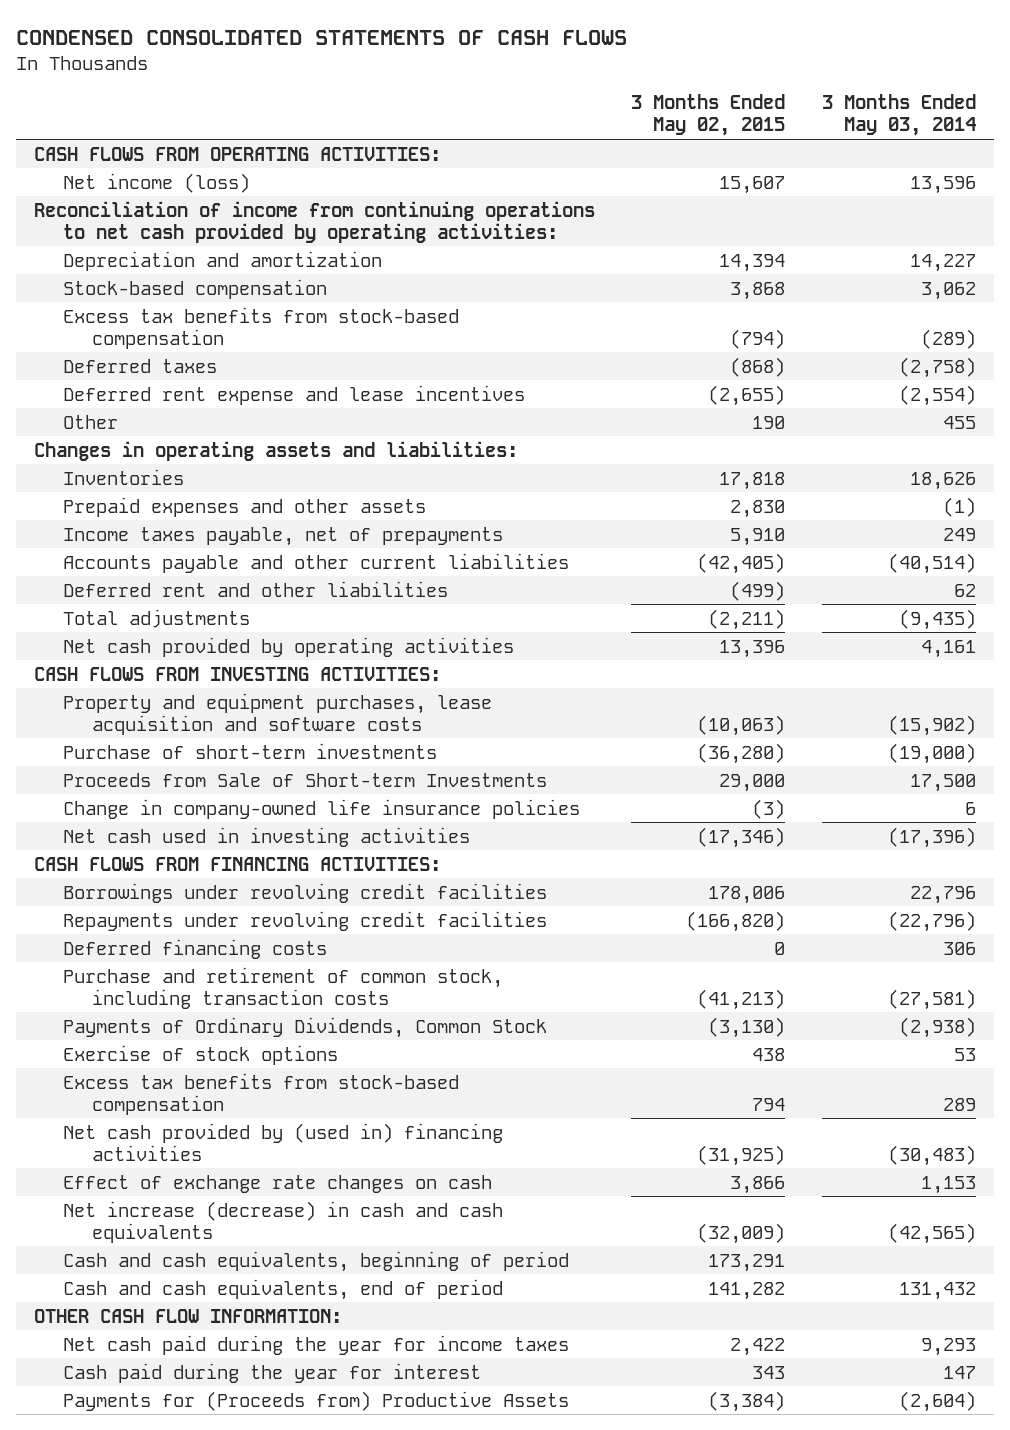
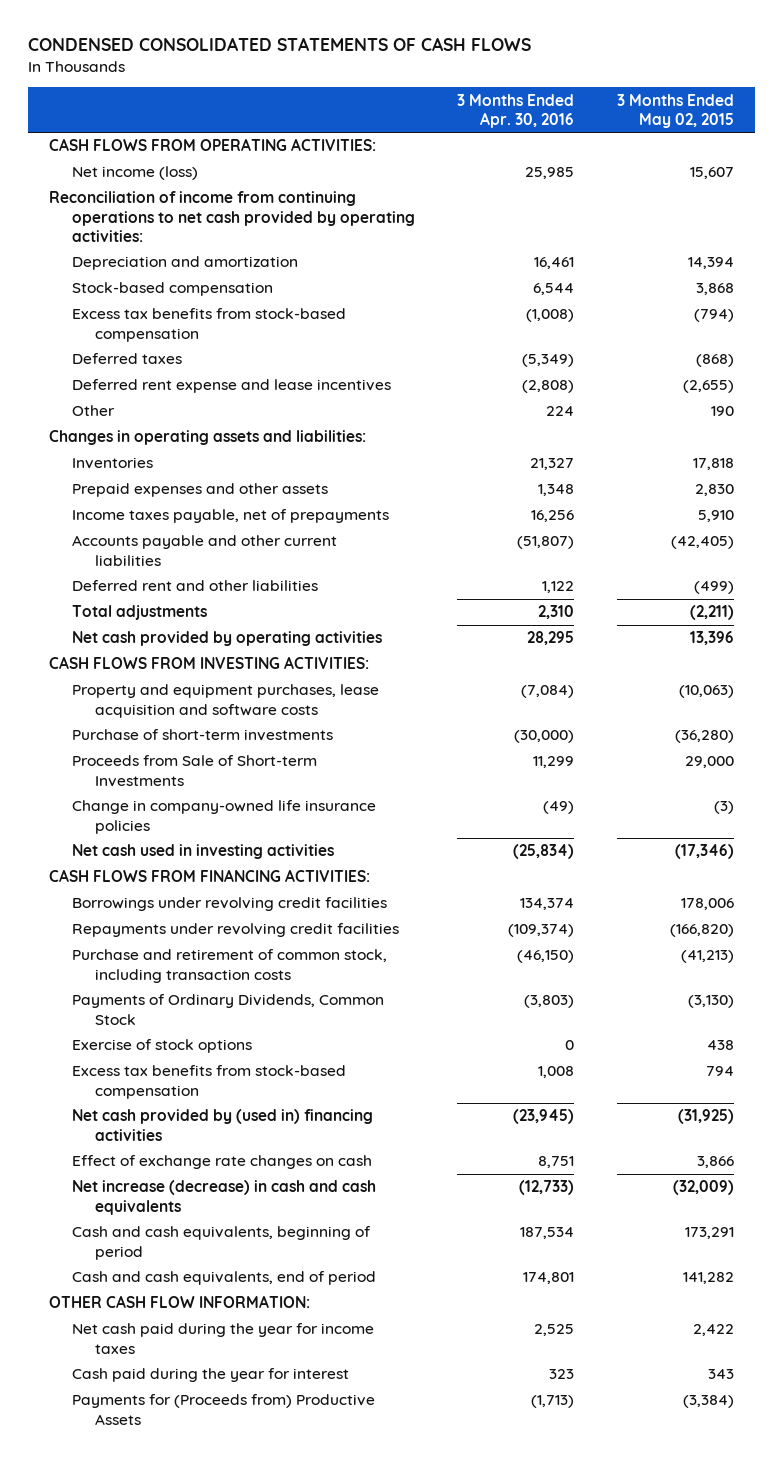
[821,94,976,137] 3 Months Ended May 03, 2014 -> none
none -> [457,93,575,129] 3 Months Ended Apr. 30, 2016
[63,938,328,959] Deferred financing costs -> none

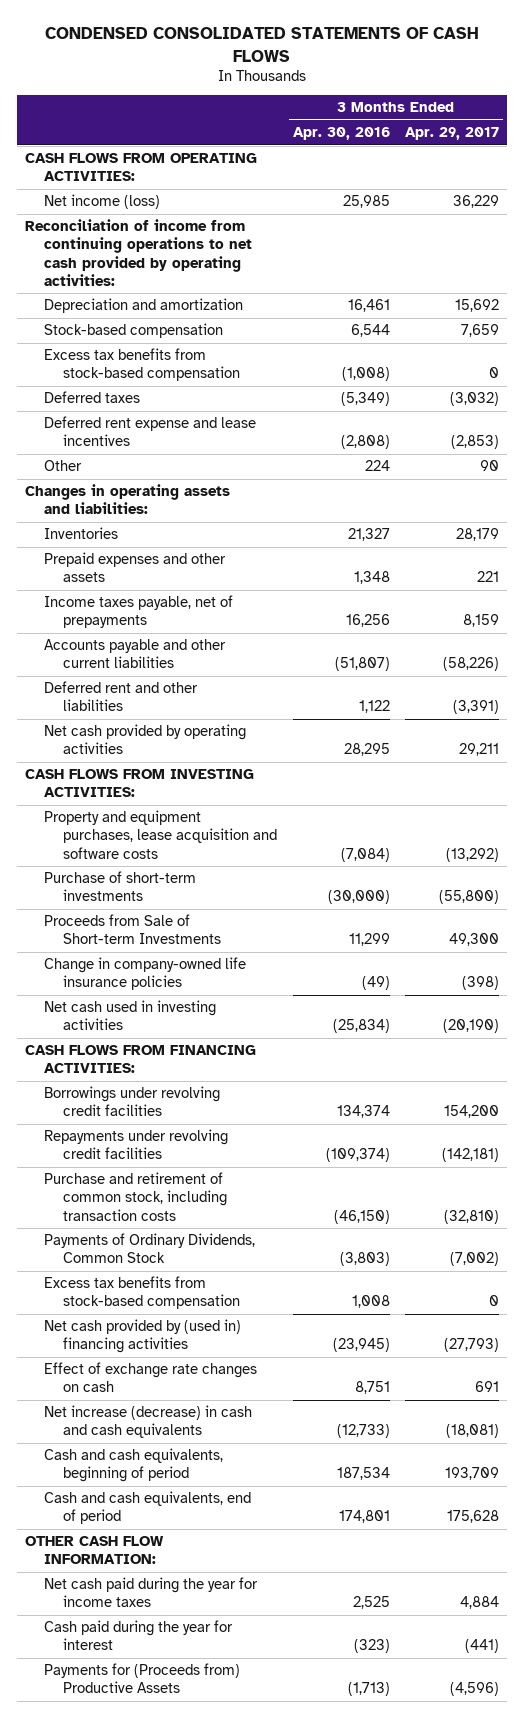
[617,93,735,129] 3 Months Ended May 02, 2015 -> none
none -> [405,127,500,141] Apr. 29, 2017
[71,605,207,621] Total adjustments -> none
[71,1039,252,1054] Exercise of stock options -> none
[549,1369,575,1380] 323 -> [353,1639,390,1654] (323)

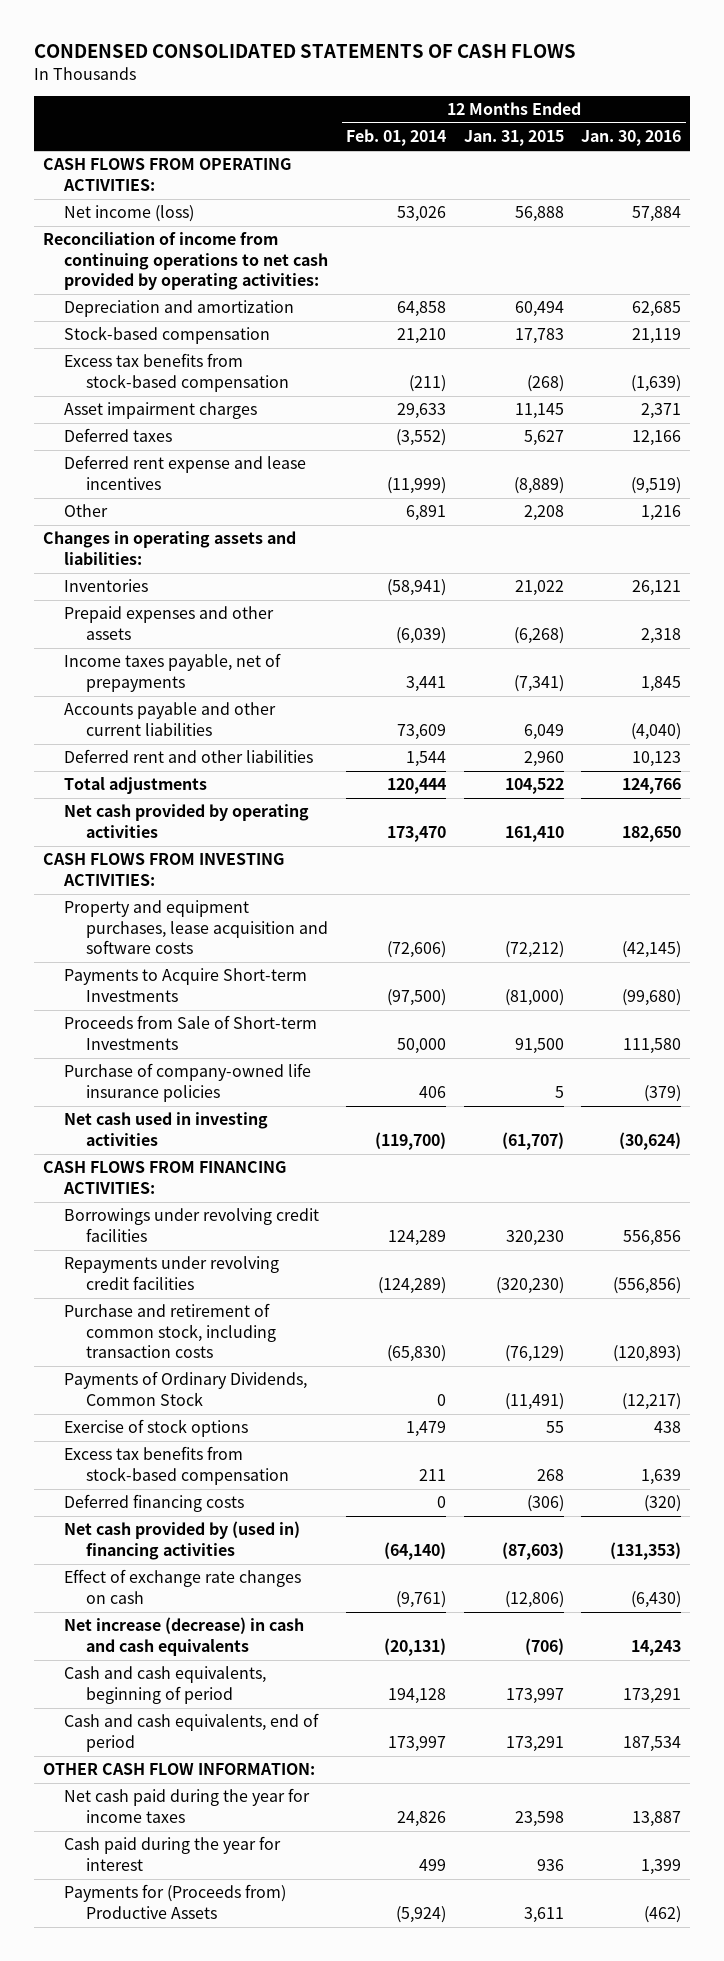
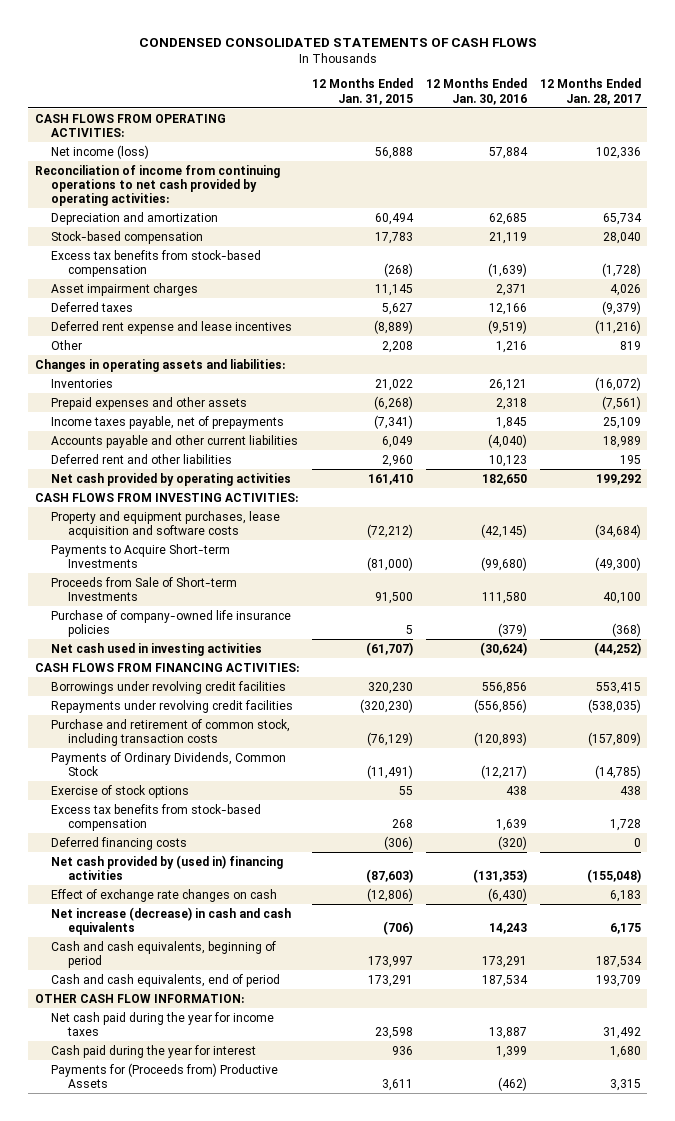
[345,129,446,147] Feb. 01, 2014 -> none
none -> [539,78,641,105] 12 Months Ended Jan. 28, 2017
[64,777,208,795] Total adjustments -> none

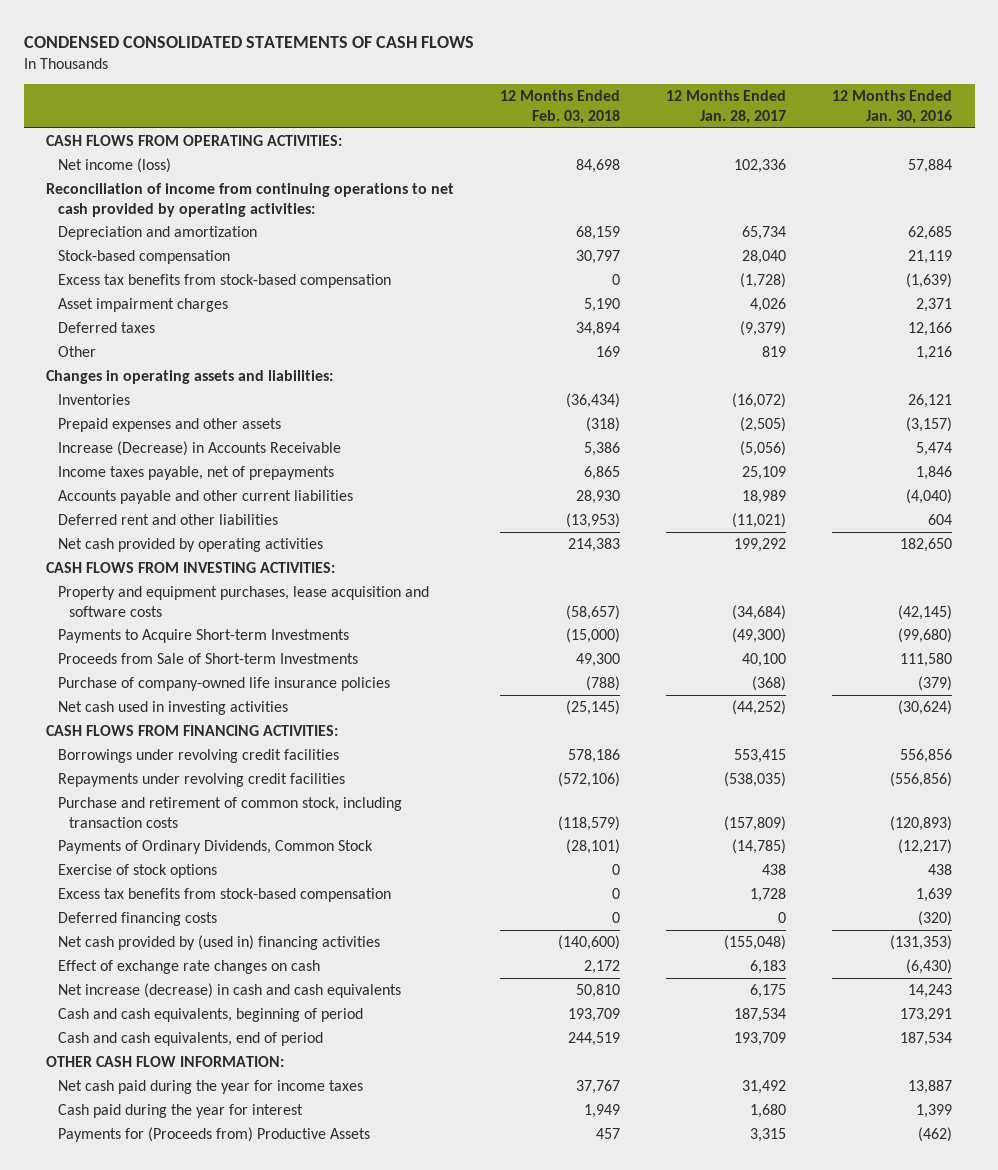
[311,78,413,105] 12 Months Ended Jan. 31, 2015 -> none
none -> [500,90,621,124] 12 Months Ended Feb. 03, 2018
[51,320,293,334] Deferred rent expense and lease incentives -> none
[495,397,527,410] 2,318 -> [905,417,952,433] (3,157)
[601,395,641,410] (7,561) -> [740,417,787,433] (2,505)
none -> [57,441,341,457] Increase (Decrease) in Accounts Receivable
[495,416,527,429] 1,845 -> [915,466,952,481] 1,846
[488,454,527,467] 10,123 -> [927,514,952,526] 604
[619,454,641,464] 195 -> [732,513,787,529] (11,021)

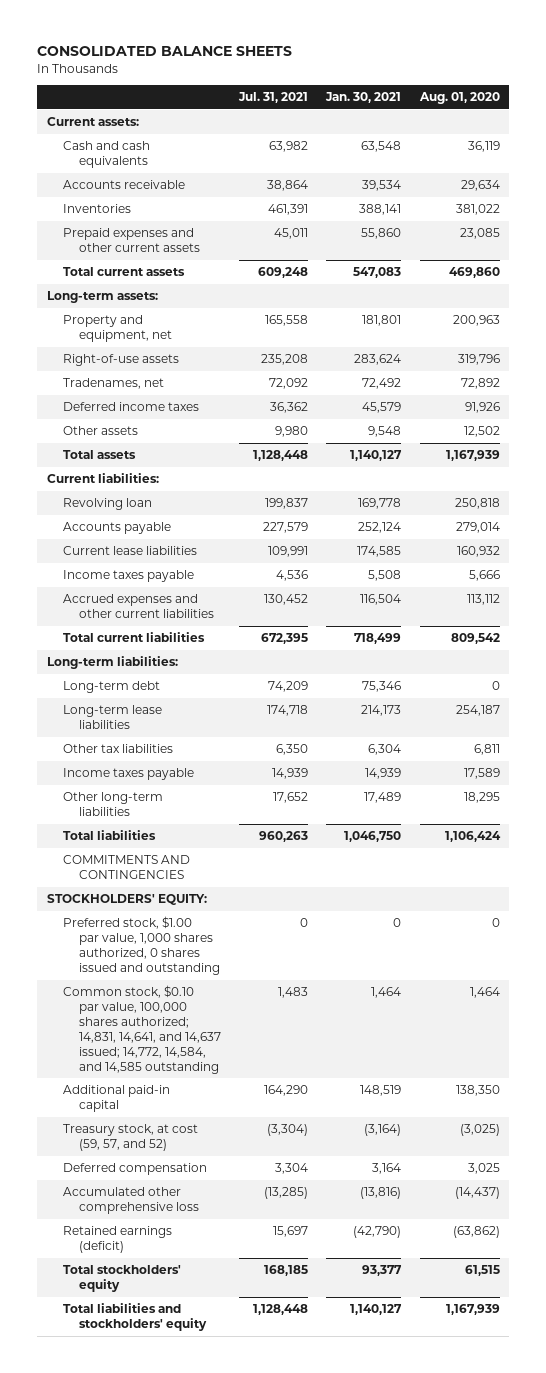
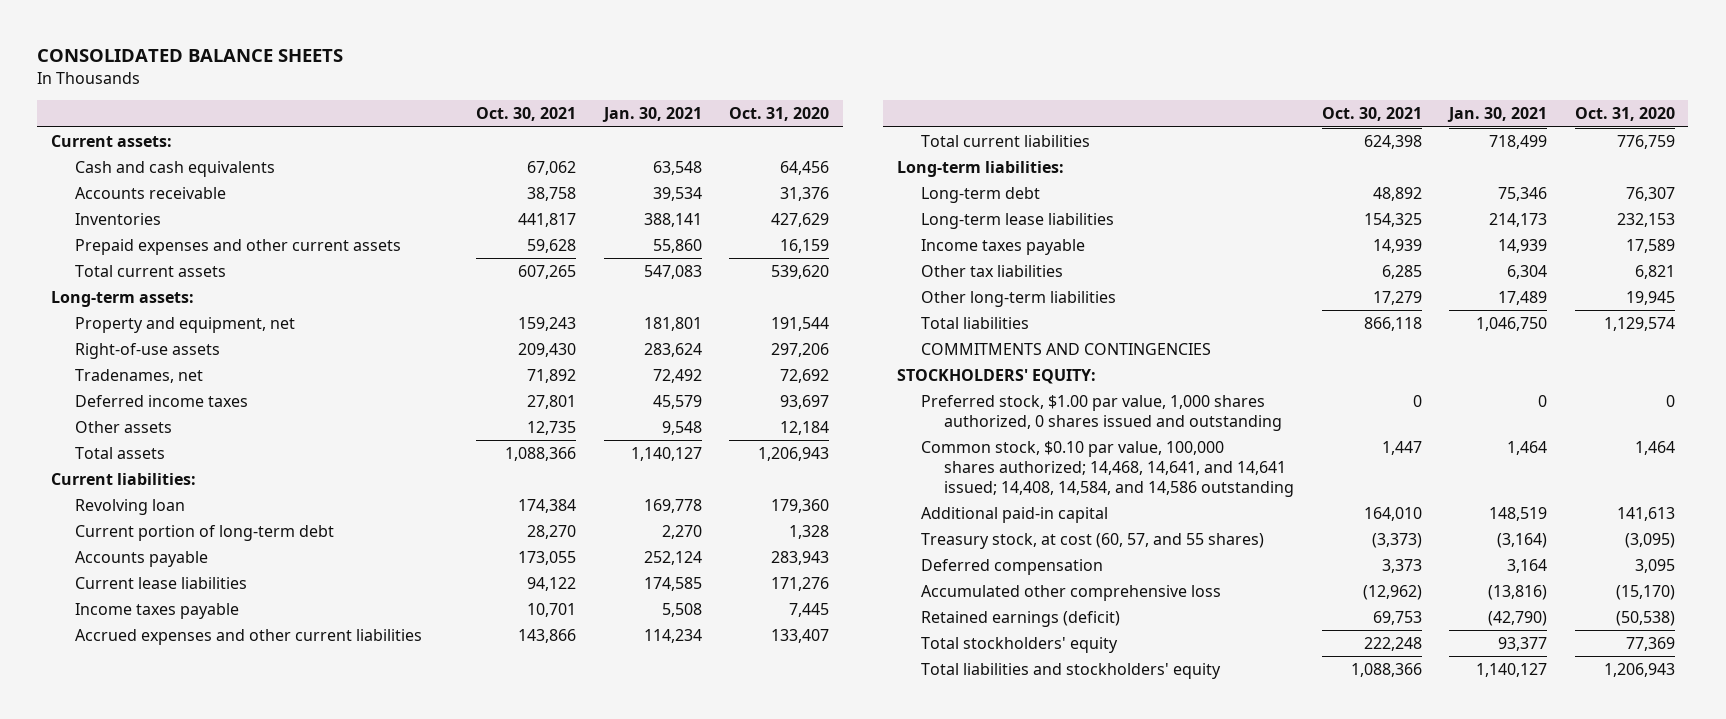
[238,91,309,103] Jul. 31, 2021 -> none
[418,91,500,104] Aug. 01, 2020 -> none
none -> [476,107,577,122] Oct. 30, 2021
none -> [728,107,829,122] Oct. 31, 2020
none -> [74,524,334,541] Current portion of long-term debt
[360,594,402,606] 116,504 -> [643,628,702,643] 114,234
[62,744,173,754] Other tax liabilities -> [920,264,1063,277] Other tax liabilities
[62,985,221,1074] Common stock, $0.10 par value, 100,000 shares authorized; 14,831, 14,641, and 14,637 issued; 14,772, 14,584, and 14,585 outstanding -> [920,440,1295,497] Common stock, $0.10 par value, 100,000 shares authorized; 14,468, 14,641, and 14,641 issued; 14,408, 14,584, and 14,586 outstanding
[62,1124,198,1152] Treasury stock, at cost (59, 57, and 52) -> [920,532,1264,549] Treasury stock, at cost (60, 57, and 55 shares)

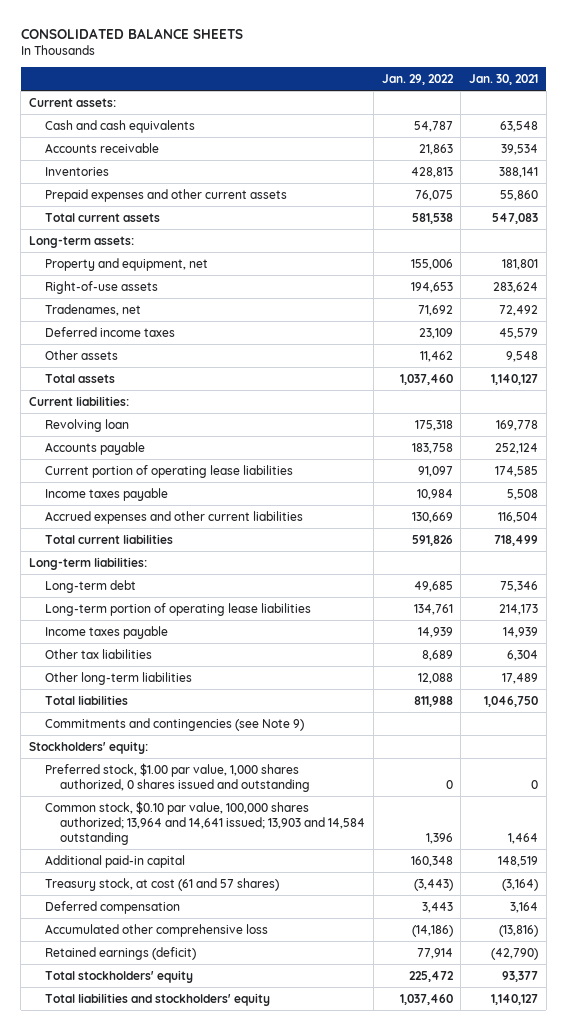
[476,107,577,122] Oct. 30, 2021 -> none
[728,107,829,122] Oct. 31, 2020 -> none
none -> [381,73,454,85] Jan. 29, 2022
[74,524,334,541] Current portion of long-term debt -> none
[74,576,247,589] Current lease liabilities -> [44,464,293,478] Current portion of operating lease liabilities
[643,628,702,643] 114,234 -> [498,511,539,523] 116,504
[920,212,1114,229] Long-term lease liabilities -> [44,602,311,616] Long-term portion of operating lease liabilities
[920,342,1211,355] COMMITMENTS AND CONTINGENCIES -> [44,717,304,731] Commitments and contingencies (see Note 9)
[896,368,1096,384] STOCKHOLDERS' EQUITY: -> [28,740,148,754] Stockholders' equity:
[920,440,1295,497] Common stock, $0.10 par value, 100,000 shares authorized; 14,468, 14,641, and 14,641 issued; 14,408, 14,584, and 14,586 outstanding -> [44,800,366,846] Common stock, $0.10 par value, 100,000 shares authorized; 13,964 and 14,641 issued; 13,903 and 14,584 outstanding
[920,532,1264,549] Treasury stock, at cost (60, 57, and 55 shares) -> [44,877,279,891] Treasury stock, at cost (61 and 57 shares)

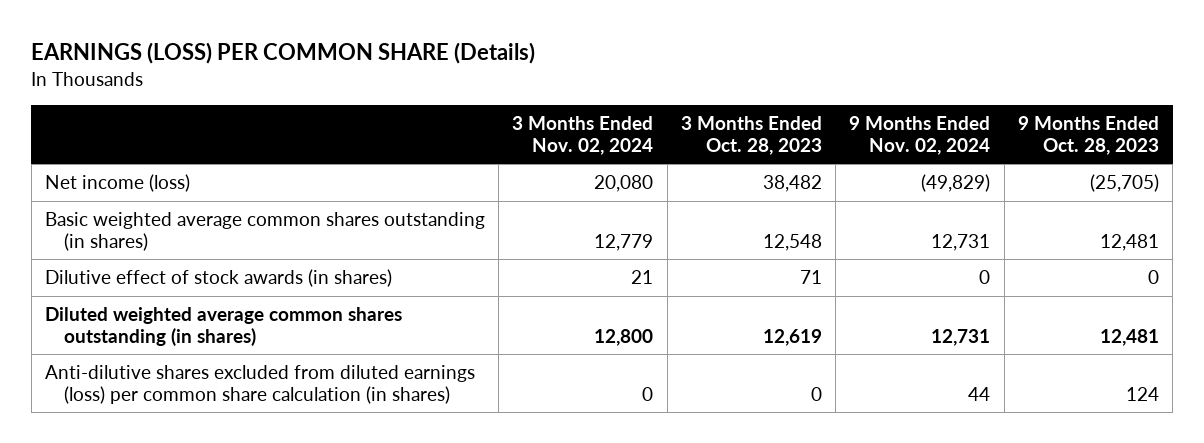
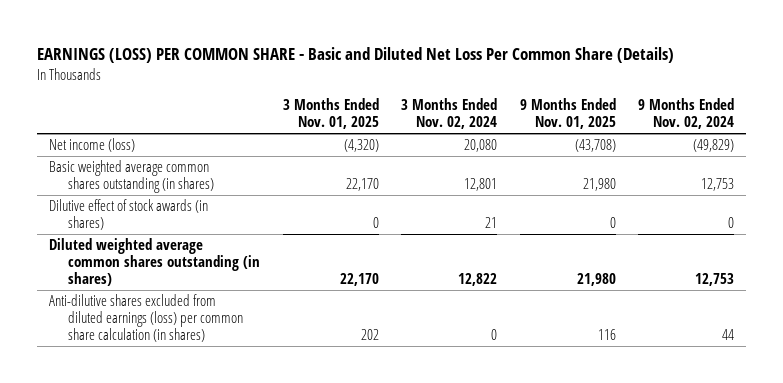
[31,42,536,65] EARNINGS (LOSS) PER COMMON SHARE (Details) -> [37,46,675,63] EARNINGS (LOSS) PER COMMON SHARE - Basic and Diluted Net Loss Per Common Share (Details)
[680,115,822,155] 3 Months Ended Oct. 28, 2023 -> none
[1017,115,1159,155] 9 Months Ended Oct. 28, 2023 -> none
none -> [282,98,379,130] 3 Months Ended Nov. 01, 2025
none -> [519,98,616,130] 9 Months Ended Nov. 01, 2025
[594,233,654,251] 12,779 -> [464,178,498,192] 12,801
[931,233,991,251] 12,731 -> [701,178,735,192] 12,753
[594,328,654,346] 12,800 -> [458,273,498,287] 12,822
[931,328,991,346] 12,731 -> [695,273,735,287] 12,753

